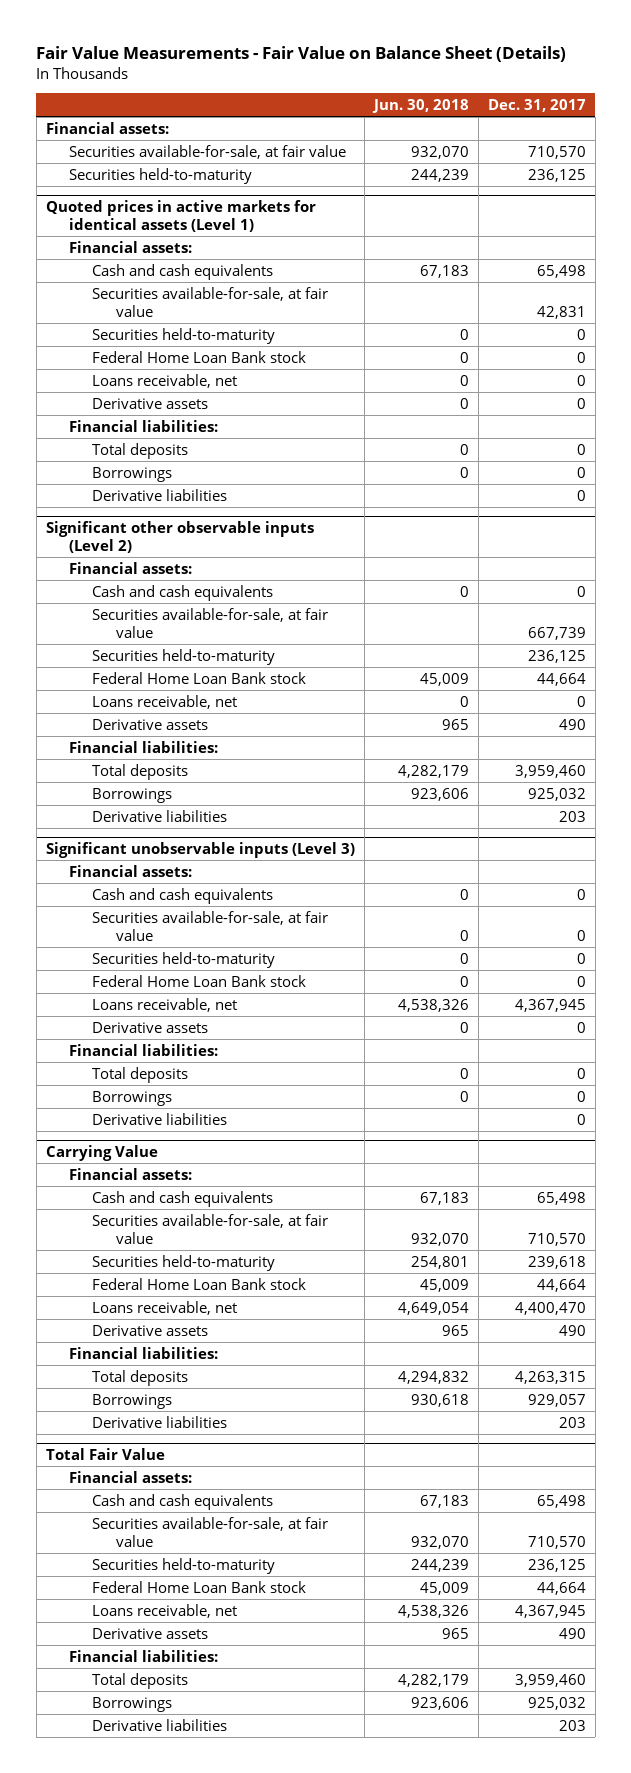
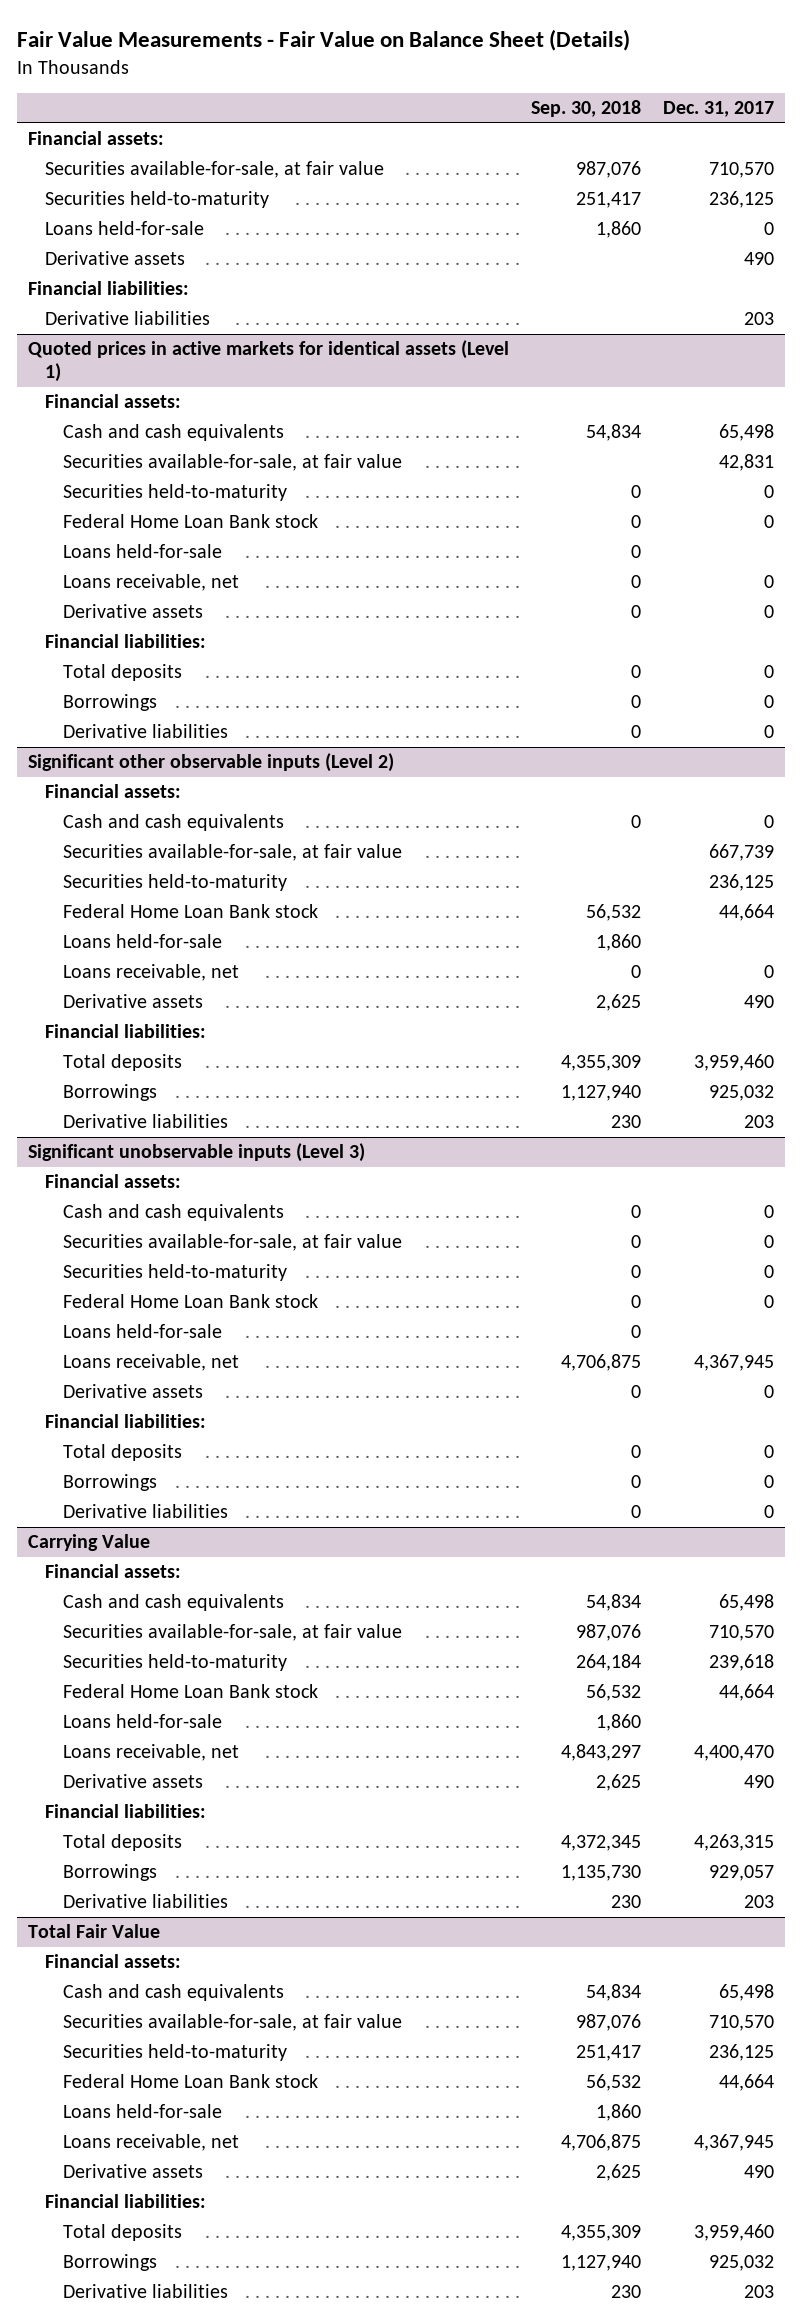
[371,98,469,113] Jun. 30, 2018 -> none
none -> [530,100,641,118] Sep. 30, 2018
none -> [45,221,205,236] Loans held-for-sale
none -> [45,251,186,266] Derivative assets
none -> [27,281,189,296] Financial liabilities:
none -> [45,311,211,326] Derivative liabilities
none -> [63,544,223,559] Loans held-for-sale
none -> [63,934,223,949] Loans held-for-sale
none -> [63,1324,223,1339] Loans held-for-sale
none -> [63,1714,223,1729] Loans held-for-sale
none -> [63,2104,223,2119] Loans held-for-sale

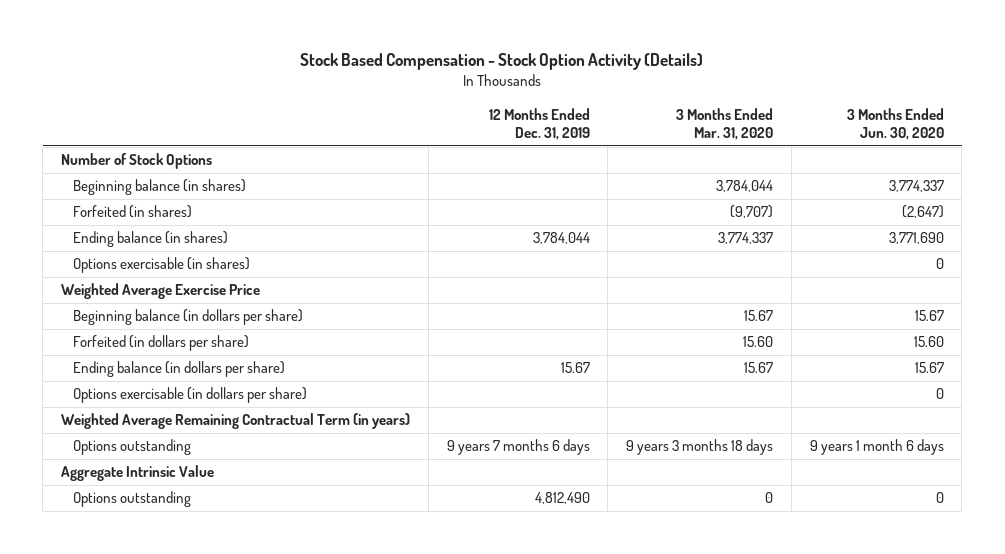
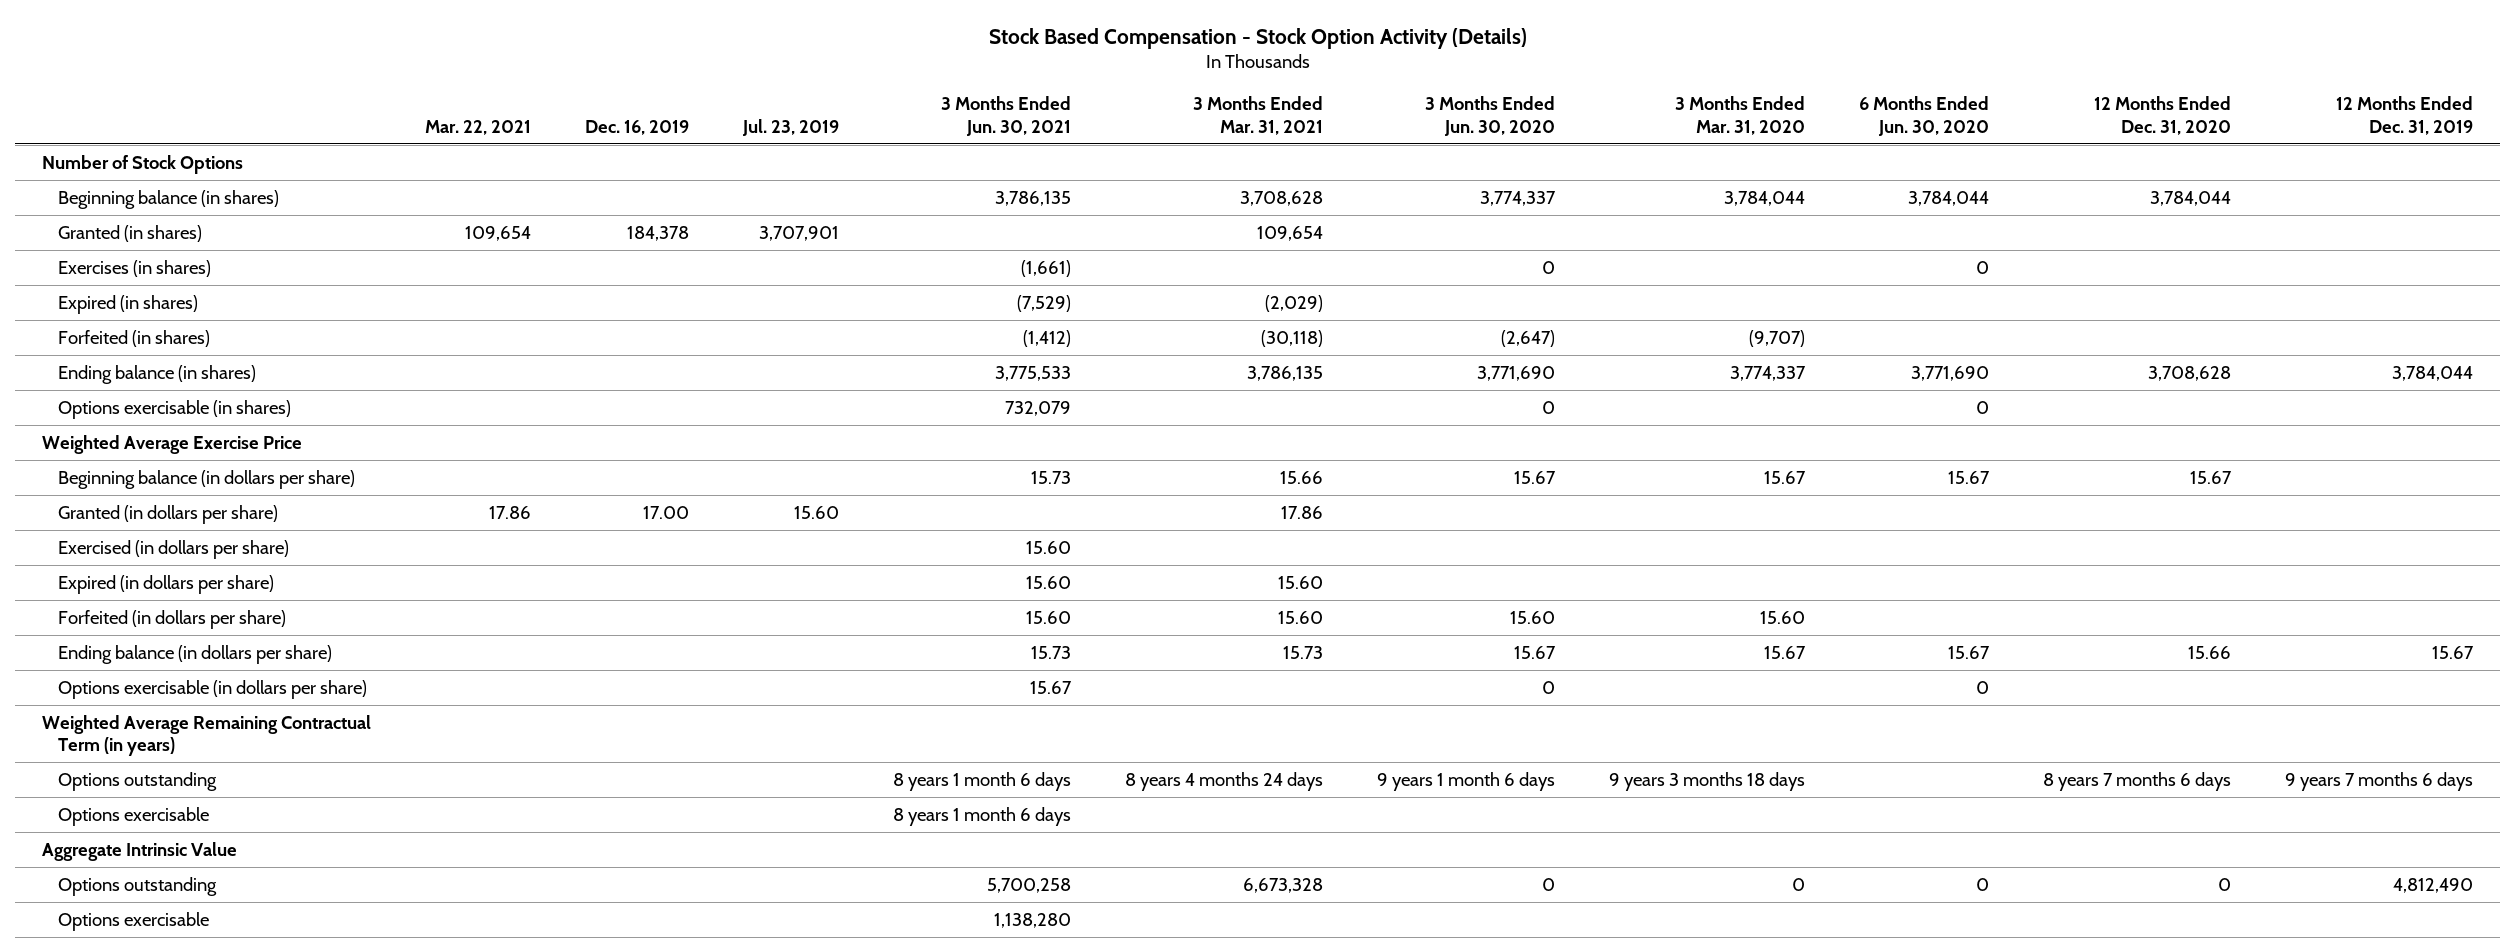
none -> [425,119,532,135] Mar. 22, 2021
none -> [585,119,690,135] Dec. 16, 2019
none -> [742,118,840,136] Jul. 23, 2019
none -> [941,96,1072,136] 3 Months Ended Jun. 30, 2021
none -> [1193,96,1324,135] 3 Months Ended Mar. 31, 2021
none -> [1859,96,1990,136] 6 Months Ended Jun. 30, 2020
none -> [2094,96,2232,135] 12 Months Ended Dec. 31, 2020
none -> [57,224,202,242] Granted (in shares)
none -> [57,259,211,277] Exercises (in shares)
none -> [57,294,198,314] Expired (in shares)
none -> [57,504,278,524] Granted (in dollars per share)
none -> [57,539,289,559] Exercised (in dollars per share)
none -> [57,574,274,594] Expired (in dollars per share)
none -> [57,806,209,826] Options exercisable
none -> [57,911,209,931] Options exercisable

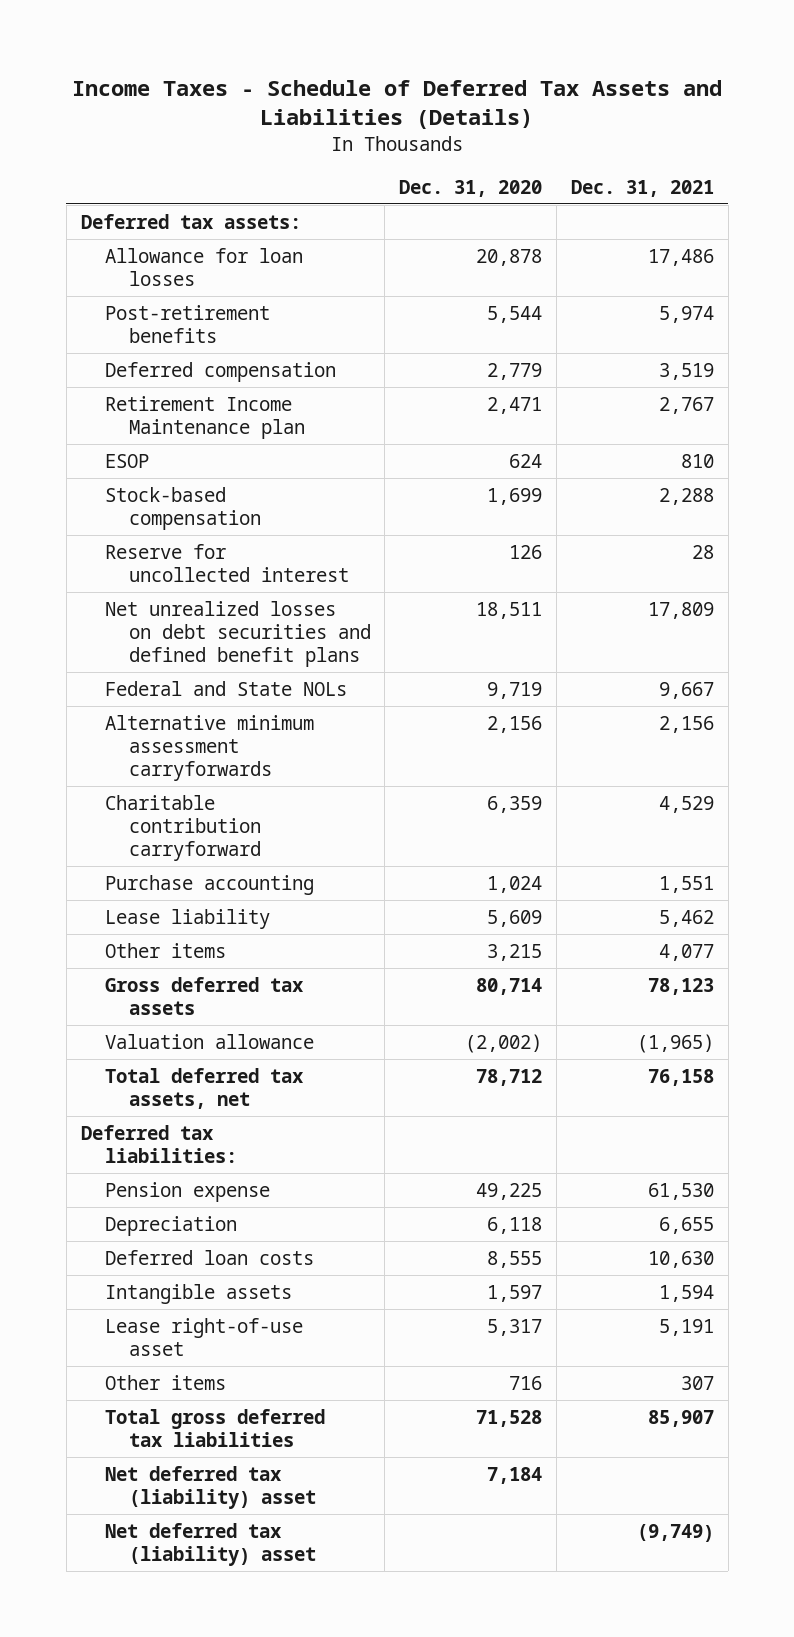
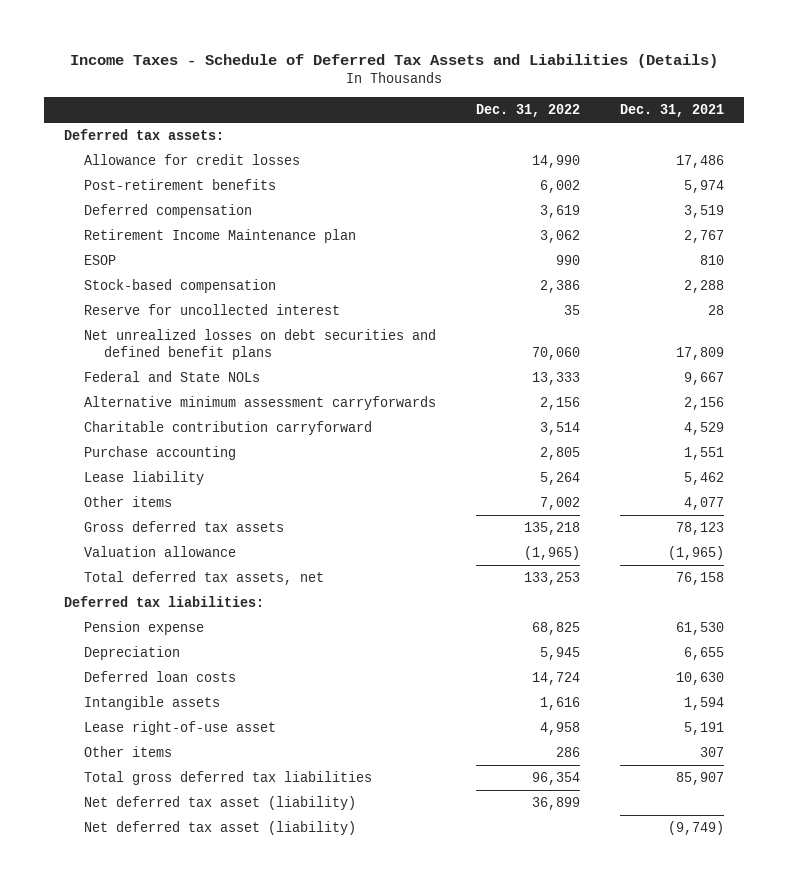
[399,179,543,197] Dec. 31, 2020 -> none
none -> [475,104,580,118] Dec. 31, 2022
[104,247,303,286] Allowance for loan losses -> [83,154,300,166] Allowance for credit losses
[104,1465,316,1509] Net deferred tax (liability) asset -> [83,796,356,811] Net deferred tax asset (liability)
[104,1522,316,1566] Net deferred tax (liability) asset -> [83,821,356,836] Net deferred tax asset (liability)

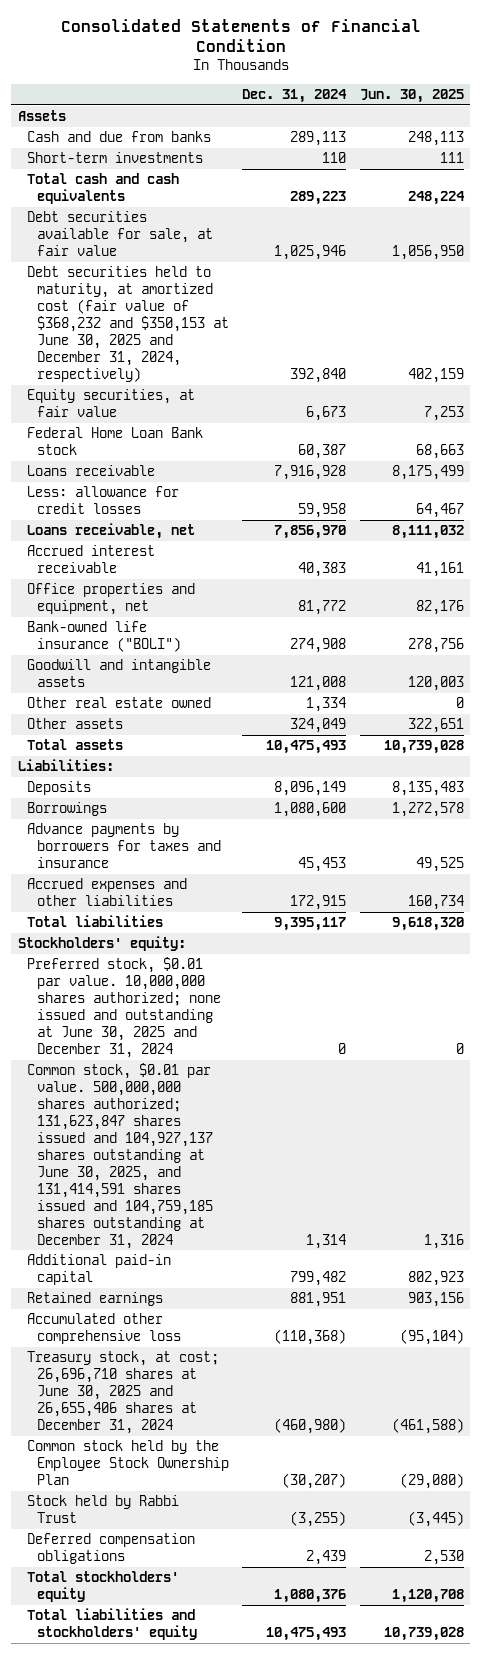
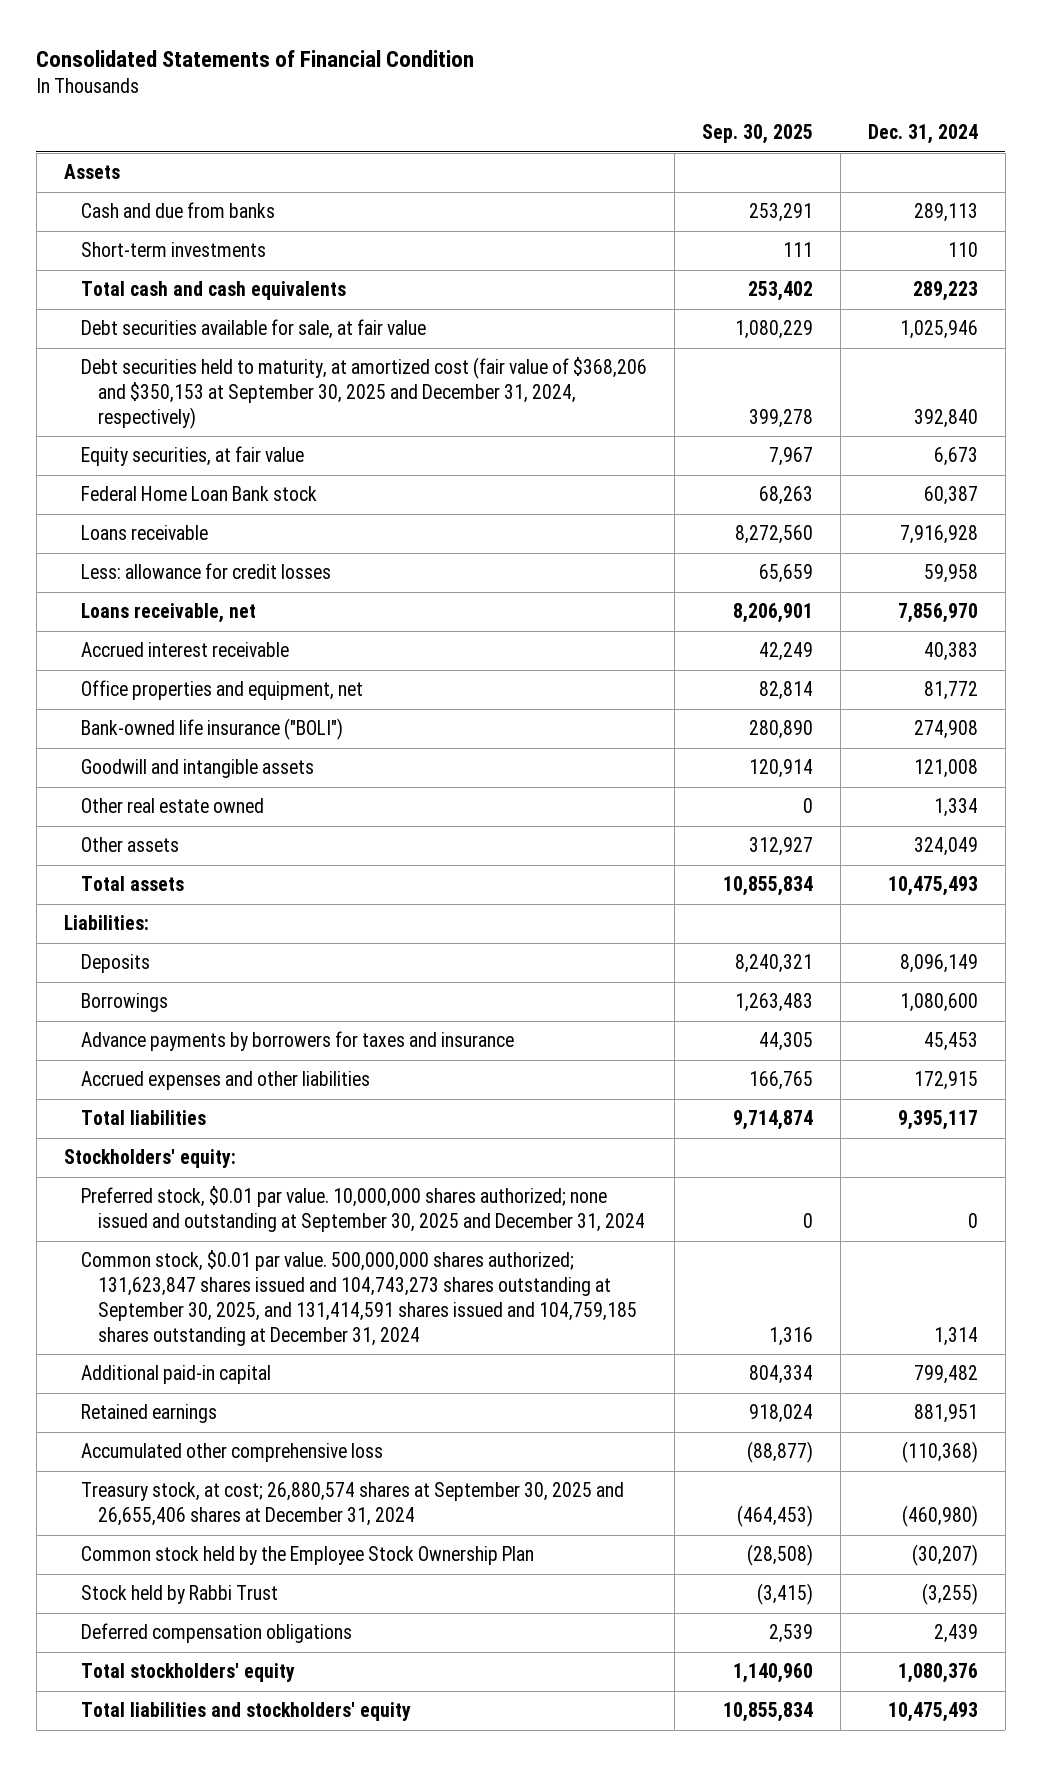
[359,88,464,103] Jun. 30, 2025 -> none
none -> [702,124,814,145] Sep. 30, 2025
[27,266,229,382] Debt securities held to maturity, at amortized cost (fair value of $368,232 and $350,153 at June 30, 2025 and December 31, 2024, respectively) -> [81,357,648,430] Debt securities held to maturity, at amortized cost (fair value of $368,206 and $350,153 at September 30, 2025 and December 31, 2024, respectively)
[27,957,221,1058] Preferred stock, $0.01 par value. 10,000,000 shares authorized; none issued and outstanding at June 30, 2025 and December 31, 2024 -> [81,1186,646,1233] Preferred stock, $0.01 par value. 10,000,000 shares authorized; none issued and outstanding at September 30, 2025 and December 31, 2024
[27,1063,213,1249] Common stock, $0.01 par value. 500,000,000 shares authorized; 131,623,847 shares issued and 104,927,137 shares outstanding at June 30, 2025, and 131,414,591 shares issued and 104,759,185 shares outstanding at December 31, 2024 -> [81,1250,638,1346] Common stock, $0.01 par value. 500,000,000 shares authorized; 131,623,847 shares issued and 104,743,273 shares outstanding at September 30, 2025, and 131,414,591 shares issued and 104,759,185 shares outstanding at December 31, 2024
[27,1351,220,1434] Treasury stock, at cost; 26,696,710 shares at June 30, 2025 and 26,655,406 shares at December 31, 2024 -> [81,1482,625,1527] Treasury stock, at cost; 26,880,574 shares at September 30, 2025 and 26,655,406 shares at December 31, 2024

